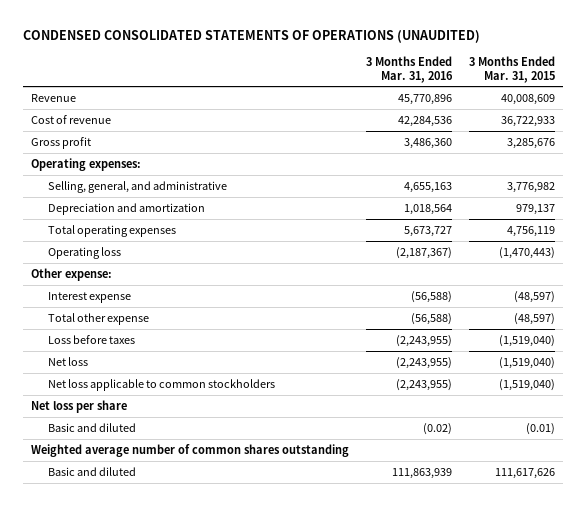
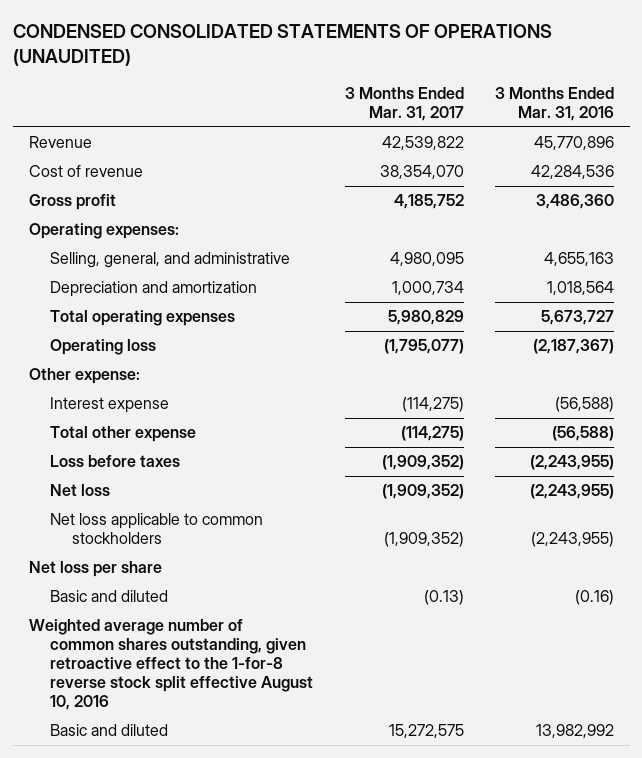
[468,55,555,83] 3 Months Ended Mar. 31, 2015 -> none
none -> [344,87,464,122] 3 Months Ended Mar. 31, 2017
[423,422,453,435] (0.02) -> [574,590,614,606] (0.16)
[31,443,350,457] Weighted average number of common shares outstanding -> [28,619,314,710] Weighted average number of common shares outstanding, given retroactive effect to the 1-for-8 reverse stock split effective August 10, 2016
[392,467,453,479] 111,863,939 -> [535,724,614,739] 13,982,992

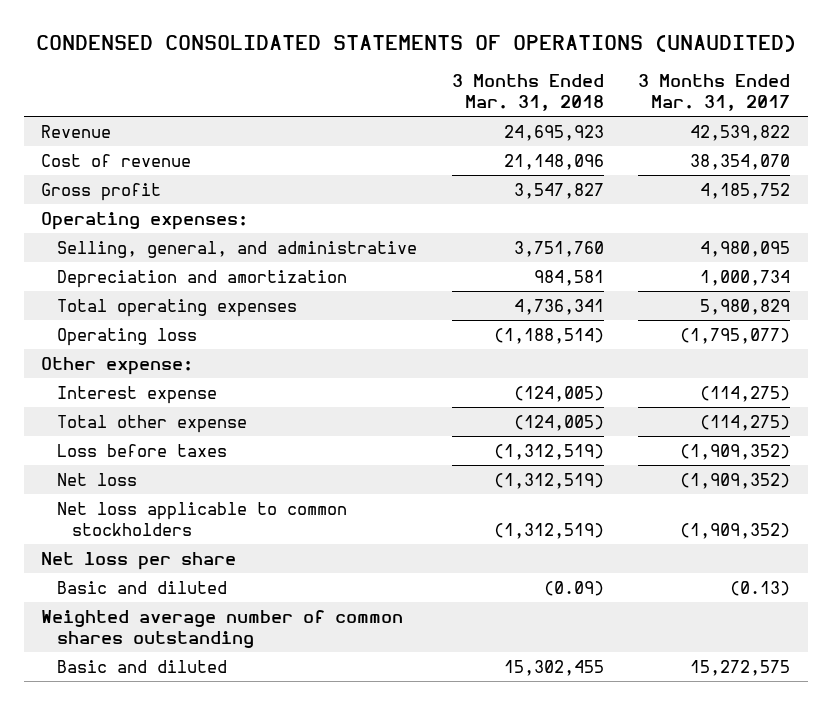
[494,87,614,122] 3 Months Ended Mar. 31, 2016 -> none
none -> [451,74,604,112] 3 Months Ended Mar. 31, 2018
[28,619,314,710] Weighted average number of common shares outstanding, given retroactive effect to the 1-for-8 reverse stock split effective August 10, 2016 -> [41,609,404,648] Weighted average number of common shares outstanding

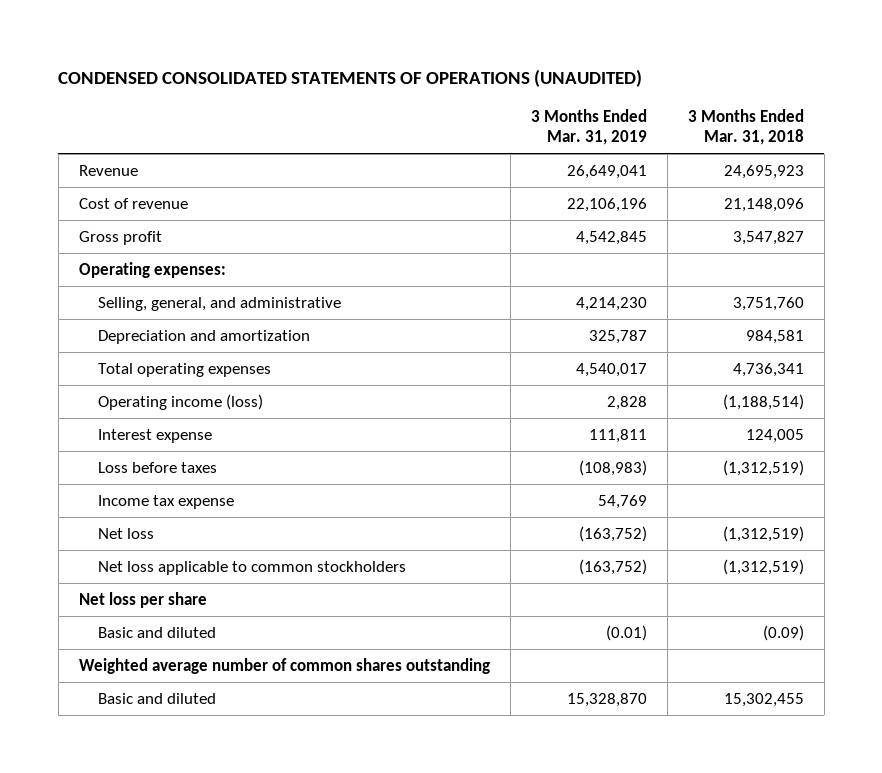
[638,74,791,112] 3 Months Ended Mar. 31, 2017 -> none
none -> [530,109,647,146] 3 Months Ended Mar. 31, 2019
[41,356,194,375] Other expense: -> none
[56,414,247,433] Total other expense -> none
[56,327,197,346] Operating loss -> [98,393,264,410] Operating income (loss)
[513,385,604,402] (124,005) -> [745,428,804,443] 124,005
none -> [98,494,235,509] Income tax expense

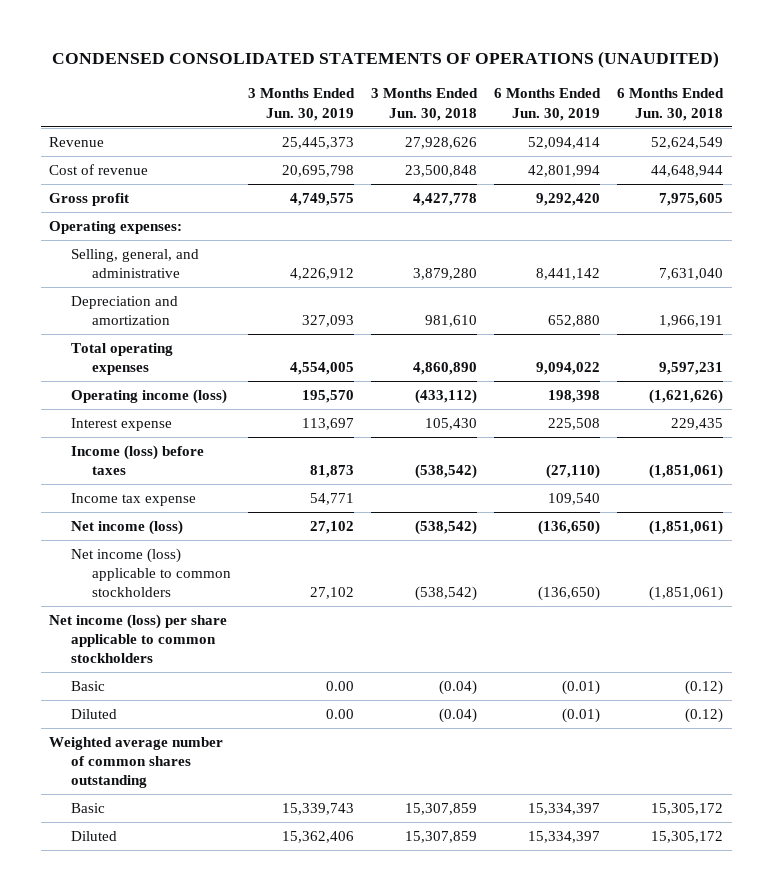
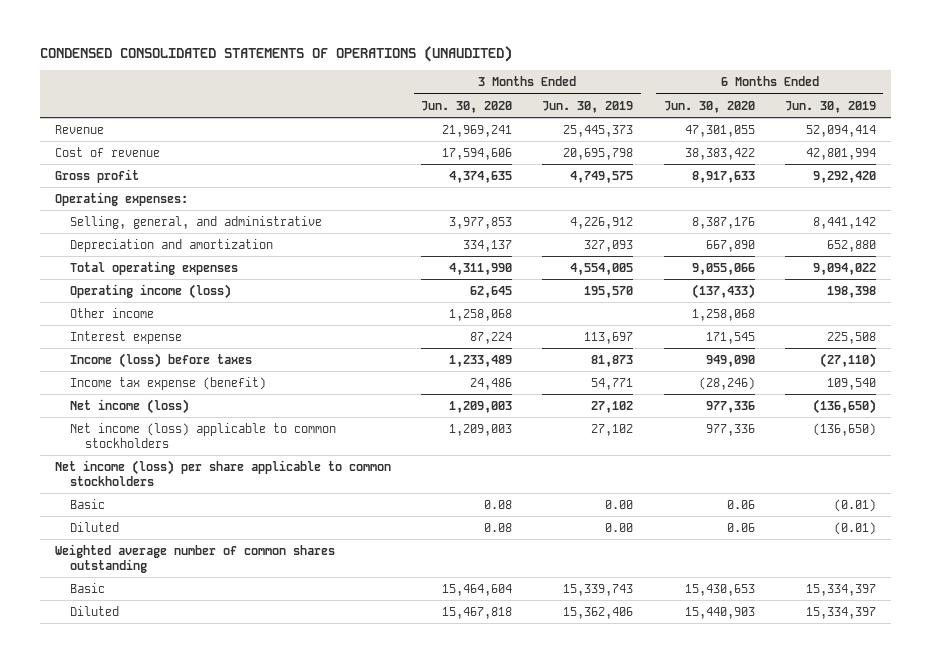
[371,88,479,121] 3 Months Ended Jun. 30, 2018 -> none
[617,88,725,121] 6 Months Ended Jun. 30, 2018 -> none
none -> [421,100,513,113] Jun. 30, 2020
none -> [663,100,755,113] Jun. 30, 2020
none -> [70,307,155,318] Other income
[70,492,196,506] Income tax expense -> [70,376,267,390] Income tax expense (benefit)

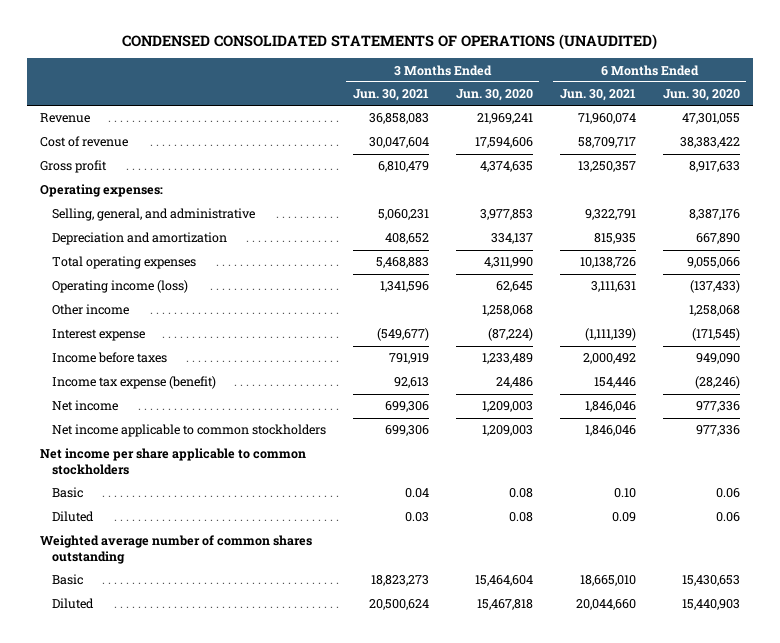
[542,100,634,113] Jun. 30, 2019 -> none
[784,100,876,113] Jun. 30, 2019 -> none
none -> [352,89,429,102] Jun. 30, 2021
none -> [559,89,636,102] Jun. 30, 2021
[470,331,513,344] 87,224 -> [487,328,533,342] (87,224)
[705,331,755,344] 171,545 -> [691,328,740,342] (171,545)
[70,352,253,368] Income (loss) before taxes -> [51,352,167,364] Income before taxes
[70,398,190,414] Net income (loss) -> [51,400,118,412] Net income
[70,422,337,448] Net income (loss) applicable to common stockholders -> [51,424,326,438] Net income applicable to common stockholders
[55,459,392,486] Net income (loss) per share applicable to common stockholders -> [40,448,307,476] Net income per share applicable to common stockholders

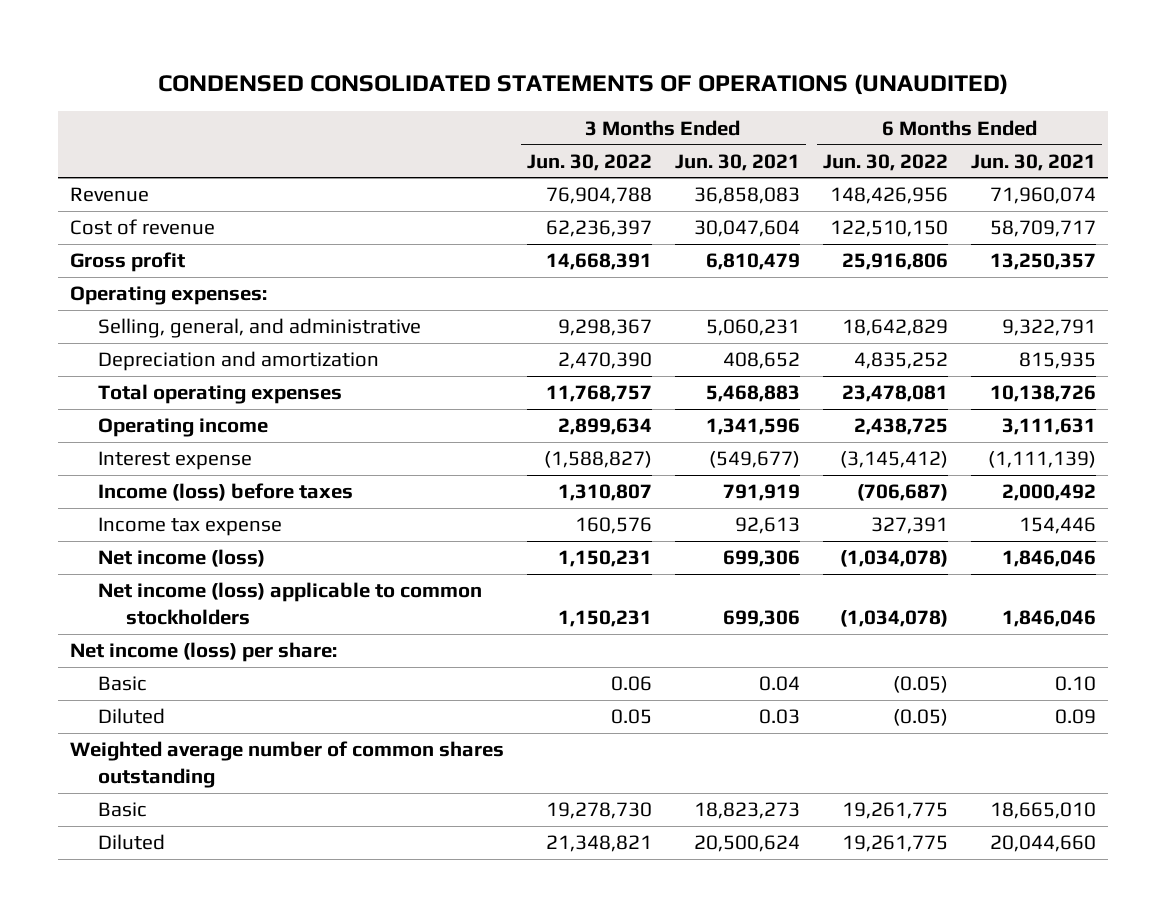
[455,89,533,102] Jun. 30, 2020 -> none
[662,89,740,102] Jun. 30, 2020 -> none
none -> [526,153,652,171] Jun. 30, 2022
none -> [822,153,948,171] Jun. 30, 2022
[51,304,129,316] Other income -> none
[51,280,188,294] Operating income (loss) -> [97,418,268,438] Operating income
[51,352,167,364] Income before taxes -> [97,483,353,502] Income (loss) before taxes
[51,376,216,390] Income tax expense (benefit) -> [97,517,282,537] Income tax expense
[51,400,118,412] Net income -> [97,549,265,568] Net income (loss)
[51,424,326,438] Net income applicable to common stockholders -> [97,582,482,625] Net income (loss) applicable to common stockholders
[40,448,307,476] Net income per share applicable to common stockholders -> [69,642,337,663] Net income (loss) per share:

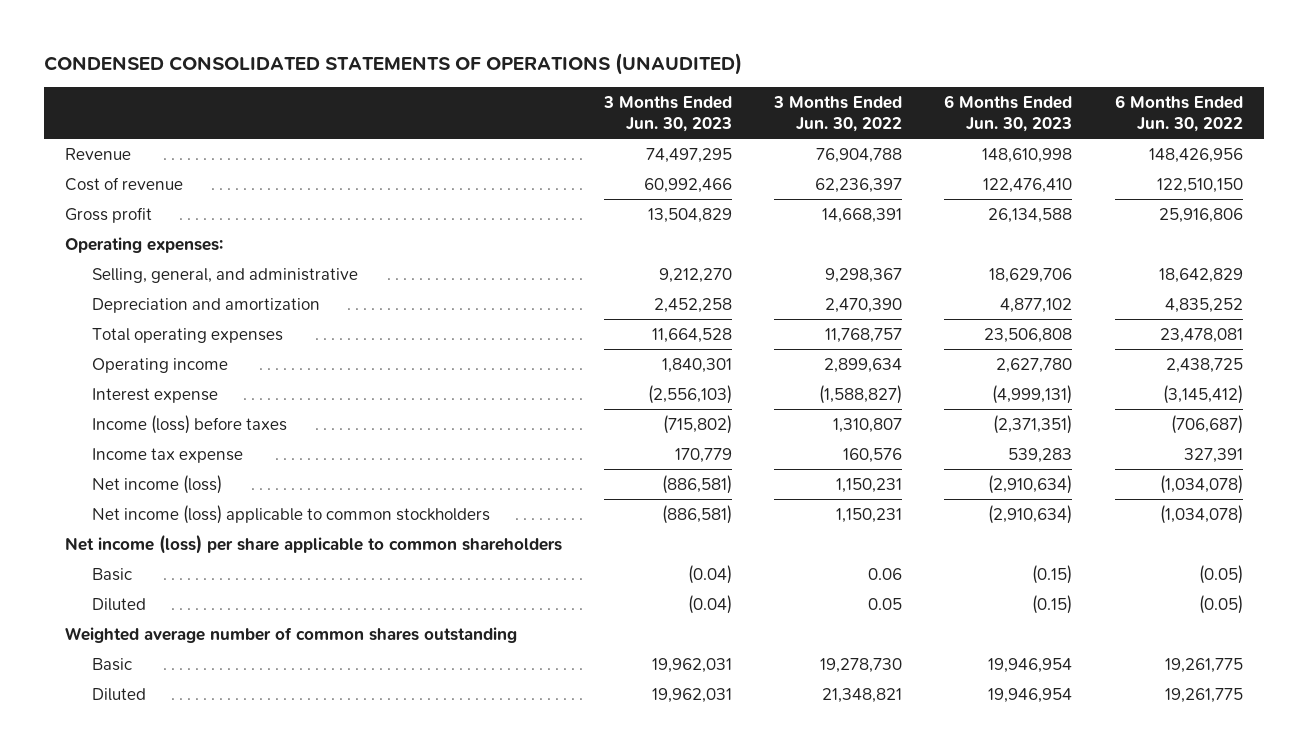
[674,153,800,171] Jun. 30, 2021 -> none
[971,153,1097,171] Jun. 30, 2021 -> none
none -> [603,95,733,133] 3 Months Ended Jun. 30, 2023
none -> [944,94,1073,133] 6 Months Ended Jun. 30, 2023
[69,642,337,663] Net income (loss) per share: -> [64,533,562,554] Net income (loss) per share applicable to common shareholders

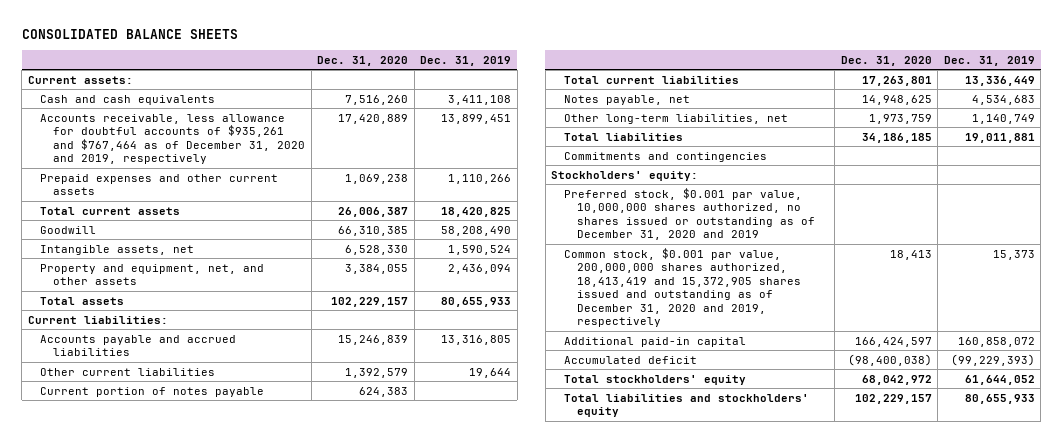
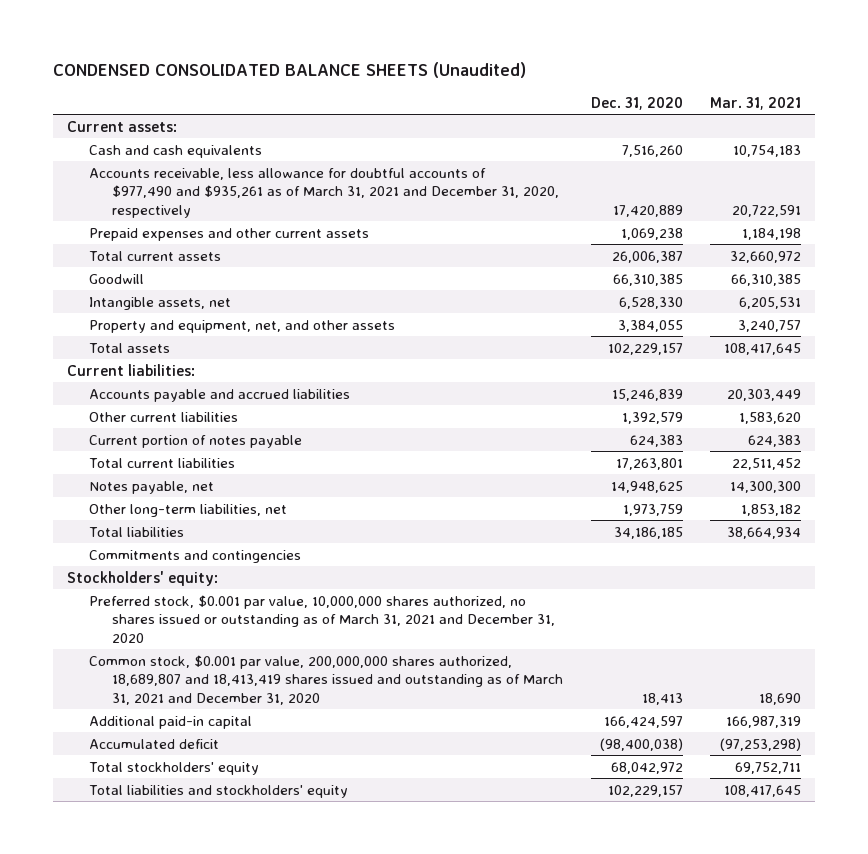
[21,28,238,39] CONSOLIDATED BALANCE SHEETS -> [52,62,526,79] CONDENSED CONSOLIDATED BALANCE SHEETS (Unaudited)
[420,55,512,66] Dec. 31, 2019 -> none
none -> [710,96,802,110] Mar. 31, 2021
[40,113,306,165] Accounts receivable, less allowance for doubtful accounts of $935,261 and $767,464 as of December 31, 2020 and 2019, respectively -> [89,167,559,218] Accounts receivable, less allowance for doubtful accounts of $977,490 and $935,261 as of March 31, 2021 and December 31, 2020, respectively
[563,187,815,241] Preferred stock, $0.001 par value, 10,000,000 shares authorized, no shares issued or outstanding as of December 31, 2020 and 2019 -> [89,594,555,643] Preferred stock, $0.001 par value, 10,000,000 shares authorized, no shares issued or outstanding as of March 31, 2021 and December 31, 2020
[563,247,801,328] Common stock, $0.001 par value, 200,000,000 shares authorized, 18,413,419 and 15,372,905 shares issued and outstanding as of December 31, 2020 and 2019, respectively -> [89,654,563,705] Common stock, $0.001 par value, 200,000,000 shares authorized, 18,689,807 and 18,413,419 shares issued and outstanding as of March 31, 2021 and December 31, 2020

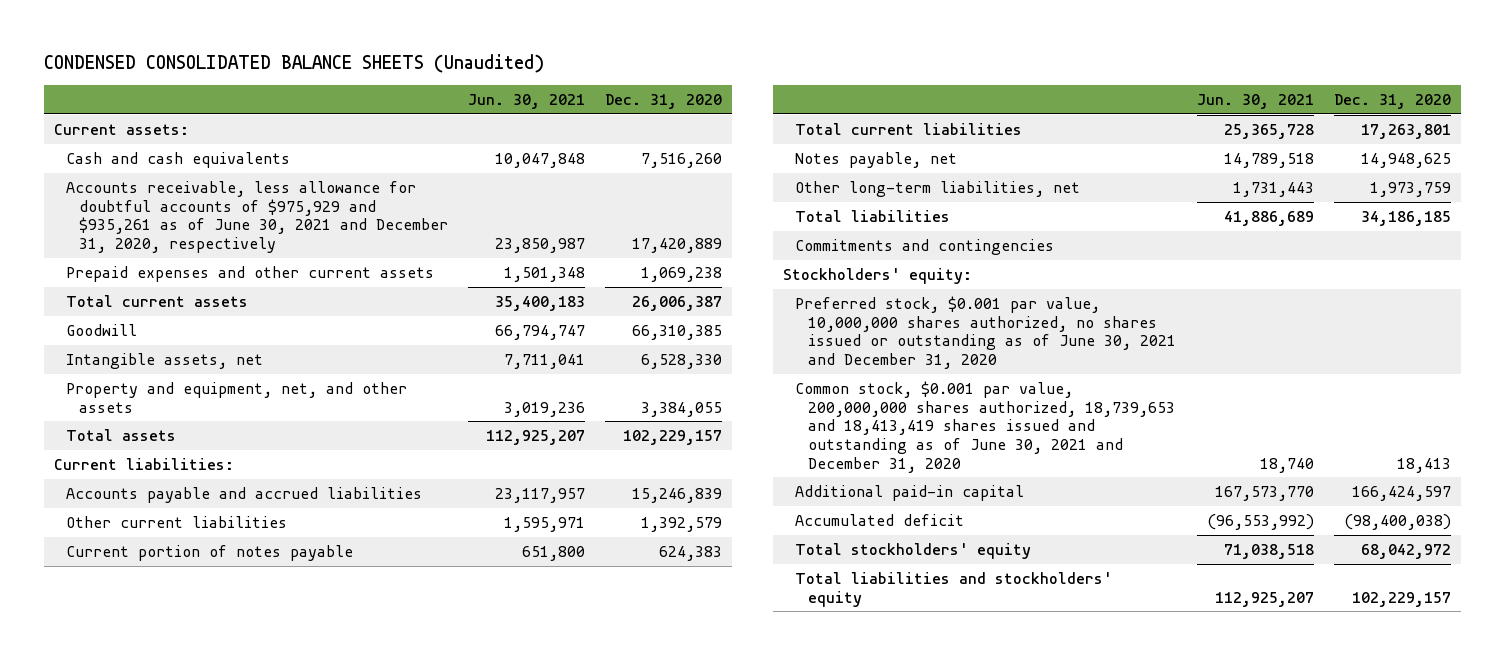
[710,96,802,110] Mar. 31, 2021 -> none
none -> [467,93,585,109] Jun. 30, 2021
[89,167,559,218] Accounts receivable, less allowance for doubtful accounts of $977,490 and $935,261 as of March 31, 2021 and December 31, 2020, respectively -> [66,180,448,254] Accounts receivable, less allowance for doubtful accounts of $975,929 and $935,261 as of June 30, 2021 and December 31, 2020, respectively
[89,594,555,643] Preferred stock, $0.001 par value, 10,000,000 shares authorized, no shares issued or outstanding as of March 31, 2021 and December 31, 2020 -> [795,295,1176,370] Preferred stock, $0.001 par value, 10,000,000 shares authorized, no shares issued or outstanding as of June 30, 2021 and December 31, 2020
[89,654,563,705] Common stock, $0.001 par value, 200,000,000 shares authorized, 18,689,807 and 18,413,419 shares issued and outstanding as of March 31, 2021 and December 31, 2020 -> [795,380,1175,473] Common stock, $0.001 par value, 200,000,000 shares authorized, 18,739,653 and 18,413,419 shares issued and outstanding as of June 30, 2021 and December 31, 2020

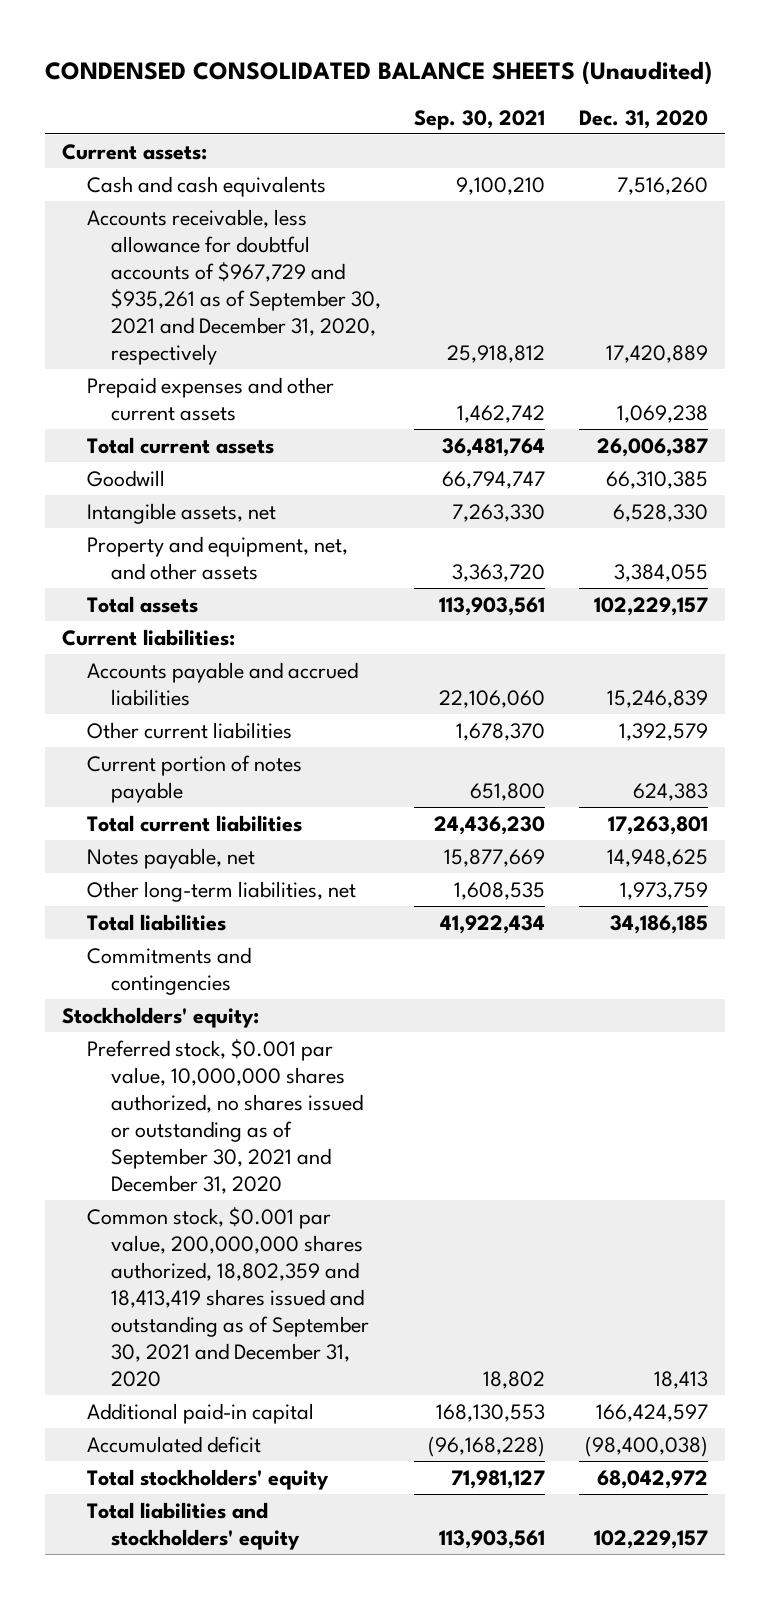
[467,93,585,109] Jun. 30, 2021 -> none
none -> [414,109,546,130] Sep. 30, 2021
[66,180,448,254] Accounts receivable, less allowance for doubtful accounts of $975,929 and $935,261 as of June 30, 2021 and December 31, 2020, respectively -> [86,208,381,366] Accounts receivable, less allowance for doubtful accounts of $967,729 and $935,261 as of September 30, 2021 and December 31, 2020, respectively
[795,295,1176,370] Preferred stock, $0.001 par value, 10,000,000 shares authorized, no shares issued or outstanding as of June 30, 2021 and December 31, 2020 -> [86,1038,363,1195] Preferred stock, $0.001 par value, 10,000,000 shares authorized, no shares issued or outstanding as of September 30, 2021 and December 31, 2020
[795,380,1175,473] Common stock, $0.001 par value, 200,000,000 shares authorized, 18,739,653 and 18,413,419 shares issued and outstanding as of June 30, 2021 and December 31, 2020 -> [86,1206,369,1388] Common stock, $0.001 par value, 200,000,000 shares authorized, 18,802,359 and 18,413,419 shares issued and outstanding as of September 30, 2021 and December 31, 2020

